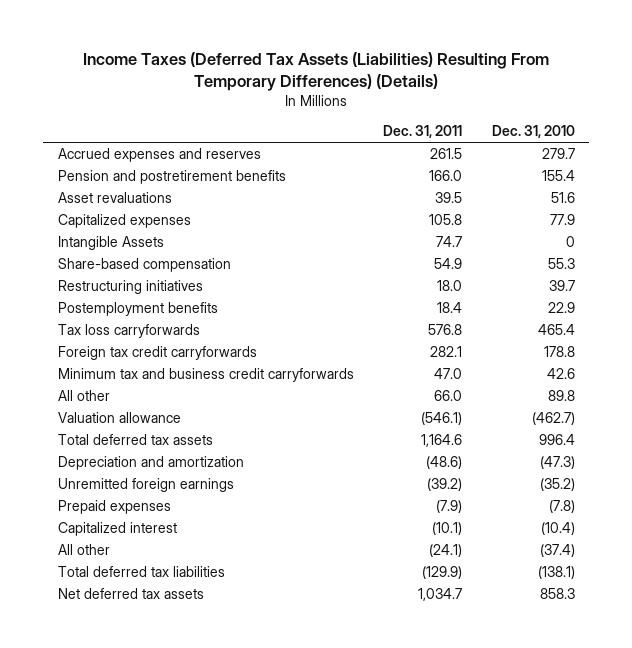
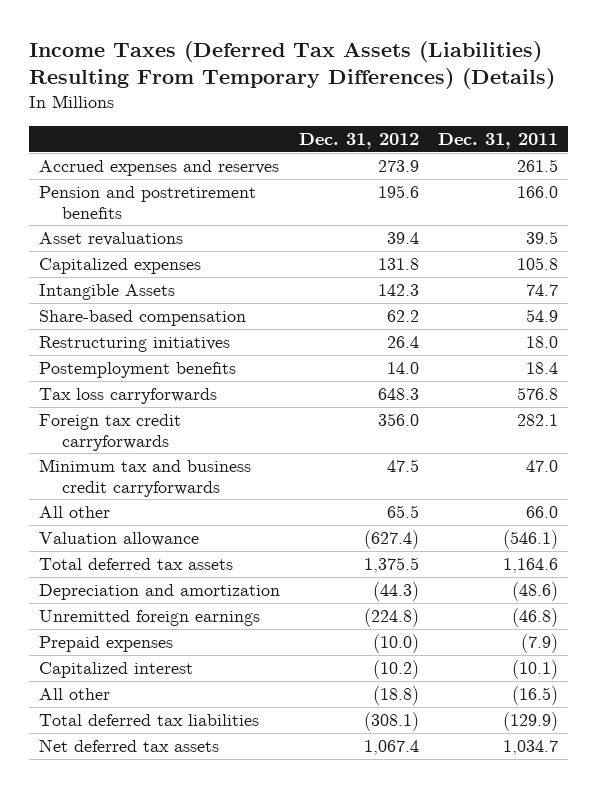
[491,125,575,139] Dec. 31, 2010 -> none
none -> [299,133,420,150] Dec. 31, 2012
[427,478,463,492] (39.2) -> [512,607,559,627] (46.8)
[429,544,463,558] (24.1) -> [512,685,559,705] (16.5)

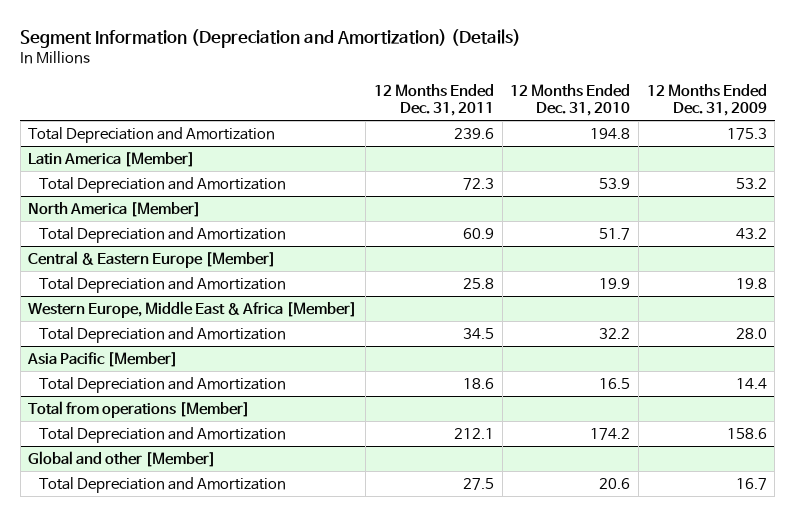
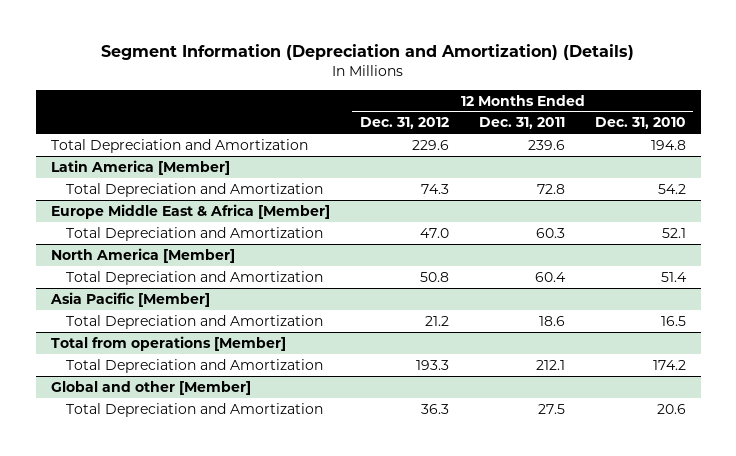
[646,83,767,116] 12 Months Ended Dec. 31, 2009 -> none
none -> [359,117,449,130] Dec. 31, 2012
[462,177,494,190] 72.3 -> [536,183,565,194] 72.8
[599,177,631,189] 53.9 -> [657,183,686,194] 54.2
none -> [50,203,330,219] Europe Middle East & Africa [Member]
none -> [65,226,323,241] Total Depreciation and Amortization
[28,250,277,268] Central & Eastern Europe [Member] -> none
[39,276,287,293] Total Depreciation and Amortization -> none
[28,300,358,318] Western Europe, Middle East & Africa [Member] -> none
[39,326,287,343] Total Depreciation and Amortization -> none
[462,227,494,239] 60.9 -> [534,271,566,282] 60.4
[599,227,631,240] 51.7 -> [660,271,687,282] 51.4

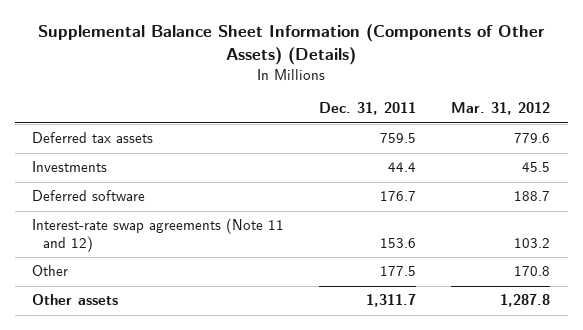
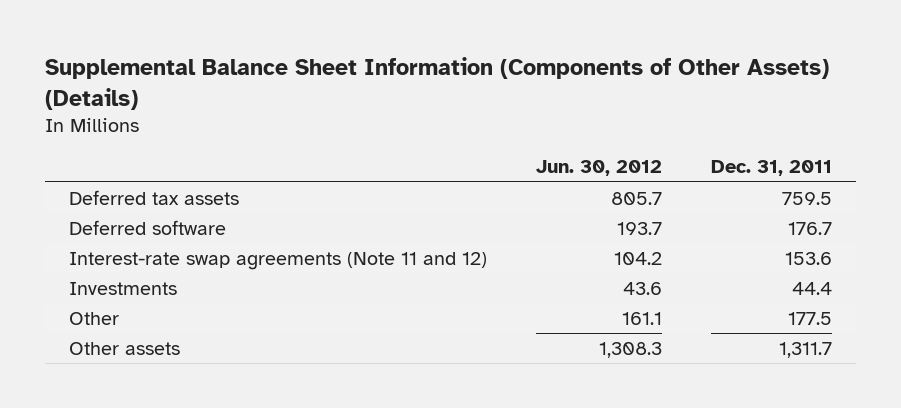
[451,102,551,116] Mar. 31, 2012 -> none
none -> [535,160,662,177] Jun. 30, 2012
[32,161,108,173] Investments -> [69,281,178,295] Investments

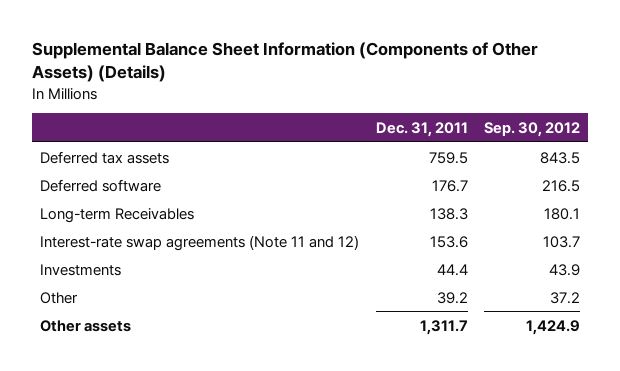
[535,160,662,177] Jun. 30, 2012 -> none
none -> [483,121,580,137] Sep. 30, 2012
none -> [40,207,195,223] Long-term Receivables
[787,311,832,325] 177.5 -> [436,291,468,304] 39.2

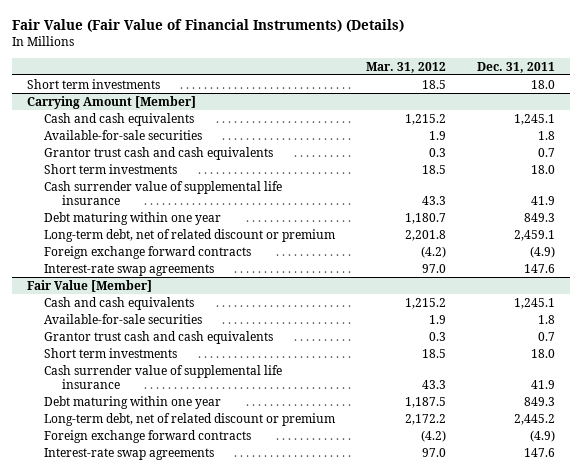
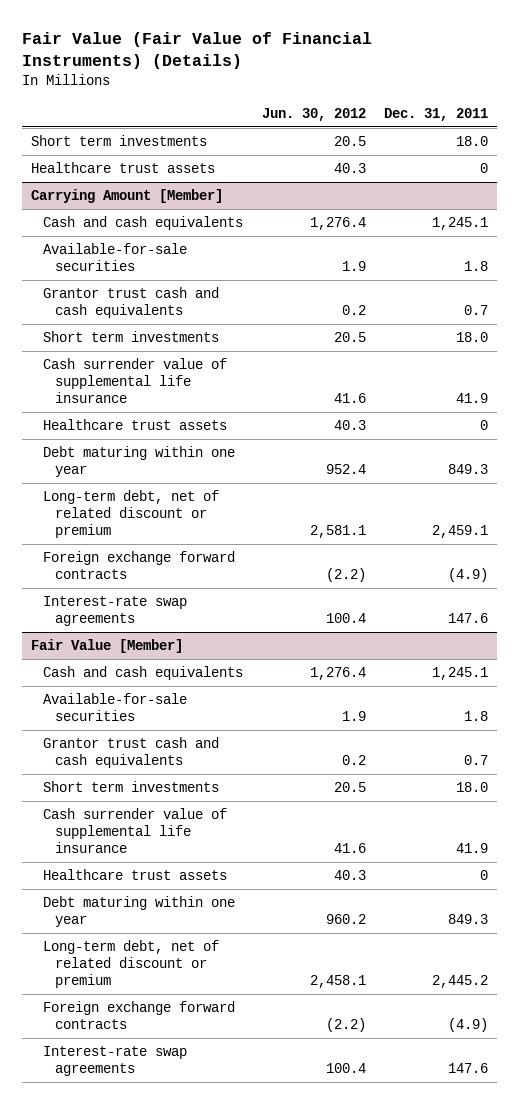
[366,61,447,73] Mar. 31, 2012 -> none
none -> [261,107,366,121] Jun. 30, 2012
none -> [30,162,215,174] Healthcare trust assets
none -> [43,419,228,431] Healthcare trust assets
none -> [43,869,228,881] Healthcare trust assets

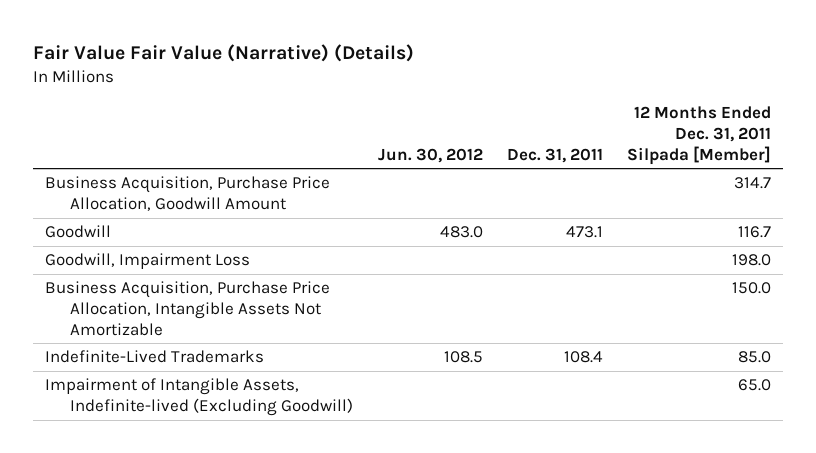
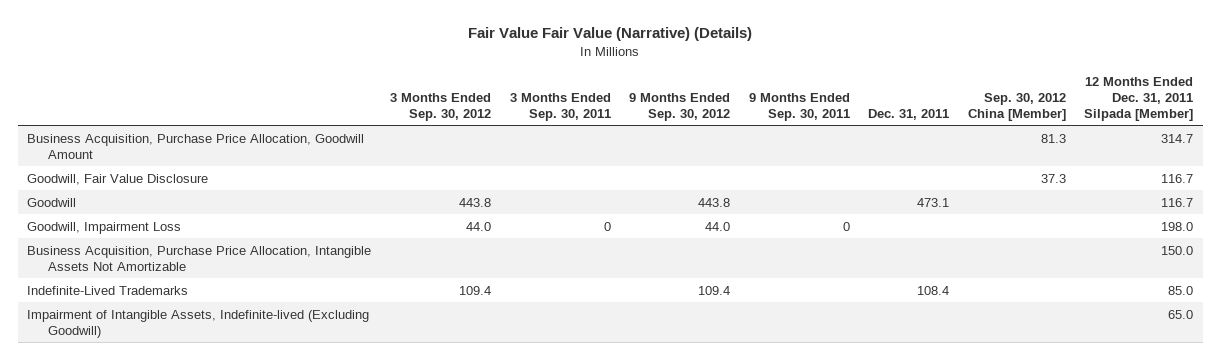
[377,147,483,163] Jun. 30, 2012 -> none
none -> [390,92,492,121] 3 Months Ended Sep. 30, 2012
none -> [509,92,611,121] 3 Months Ended Sep. 30, 2011
none -> [629,92,731,121] 9 Months Ended Sep. 30, 2012
none -> [748,92,850,121] 9 Months Ended Sep. 30, 2011
none -> [967,92,1066,121] Sep. 30, 2012 China [Member]
none -> [27,173,209,185] Goodwill, Fair Value Disclosure

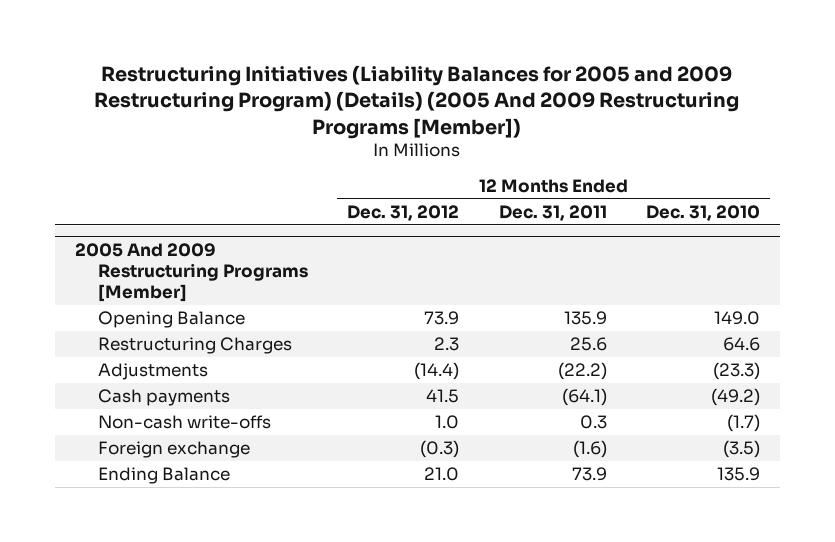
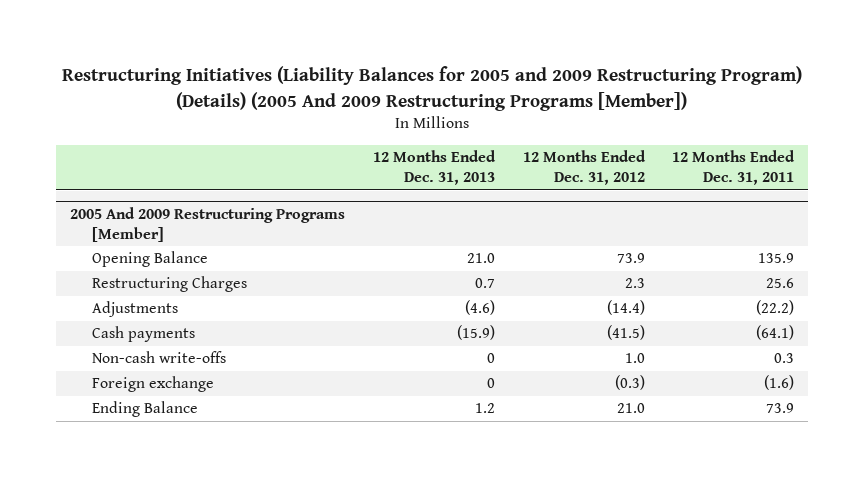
[646,204,761,221] Dec. 31, 2010 -> none
none -> [372,150,496,186] 12 Months Ended Dec. 31, 2013
[426,388,460,403] 41.5 -> [606,325,645,341] (41.5)

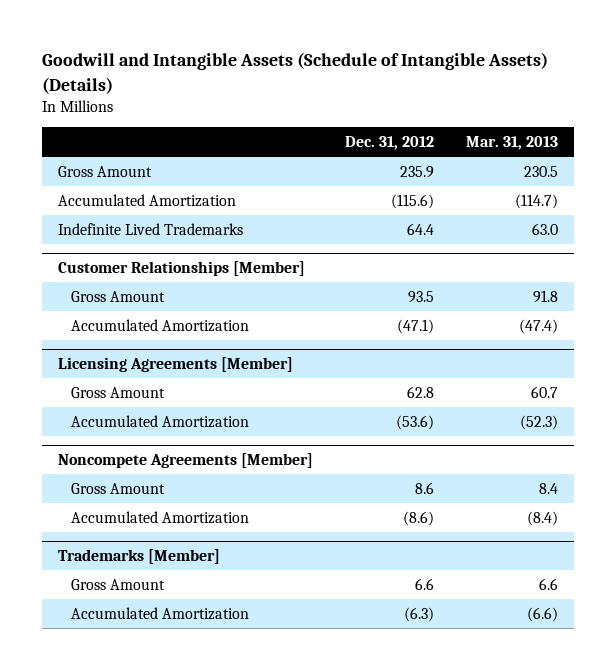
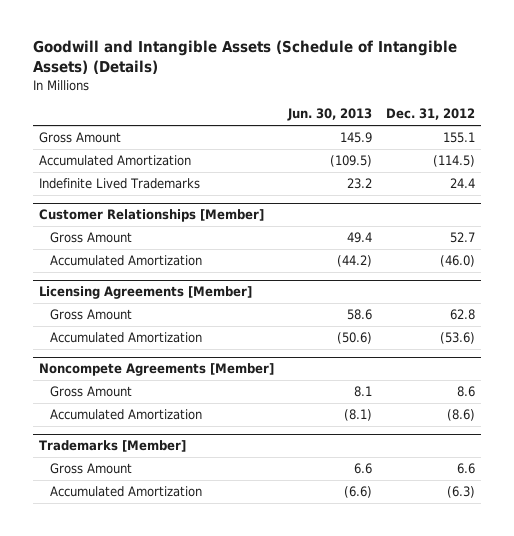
[466,136,559,151] Mar. 31, 2013 -> none
none -> [287,108,373,122] Jun. 30, 2013
[399,165,434,178] 235.9 -> [442,132,475,144] 155.1
[390,193,434,209] (115.6) -> [432,155,475,168] (114.5)
[406,222,434,235] 64.4 -> [449,178,475,189] 24.4
[407,290,434,303] 93.5 -> [449,232,475,244] 52.7
[396,318,434,334] (47.1) -> [439,255,475,268] (46.0)

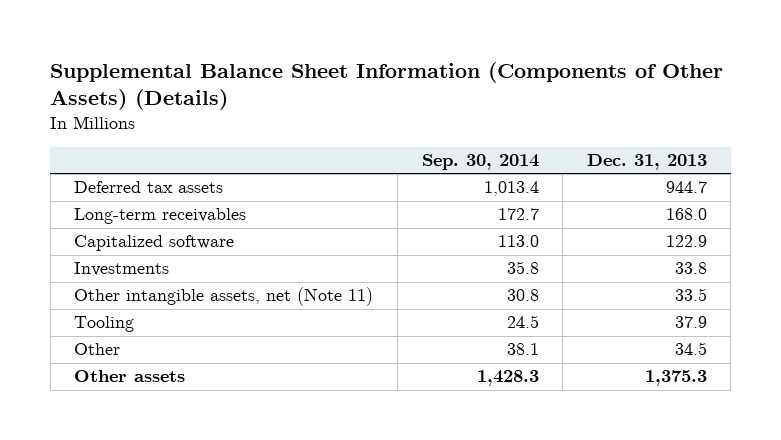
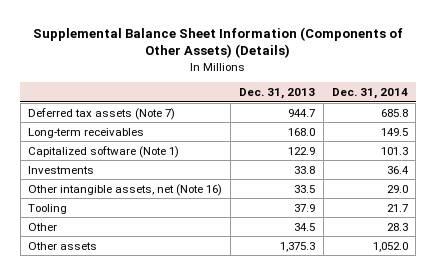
[421,154,539,171] Sep. 30, 2014 -> none
none -> [331,88,408,100] Dec. 31, 2014
[74,181,224,194] Deferred tax assets -> [28,107,176,120] Deferred tax assets (Note 7)
[74,235,235,252] Capitalized software -> [28,145,180,158] Capitalized software (Note 1)
[74,287,374,307] Other intangible assets, net (Note 11) -> [28,183,223,196] Other intangible assets, net (Note 16)

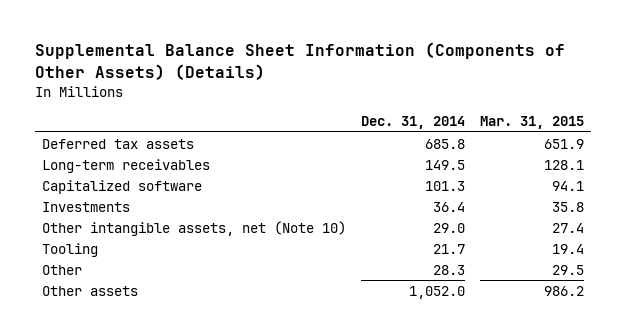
[238,88,315,100] Dec. 31, 2013 -> none
none -> [480,116,585,130] Mar. 31, 2015
[28,107,176,120] Deferred tax assets (Note 7) -> [42,138,195,149] Deferred tax assets
[28,145,180,158] Capitalized software (Note 1) -> [42,179,203,194] Capitalized software
[28,183,223,196] Other intangible assets, net (Note 16) -> [42,220,347,236] Other intangible assets, net (Note 10)

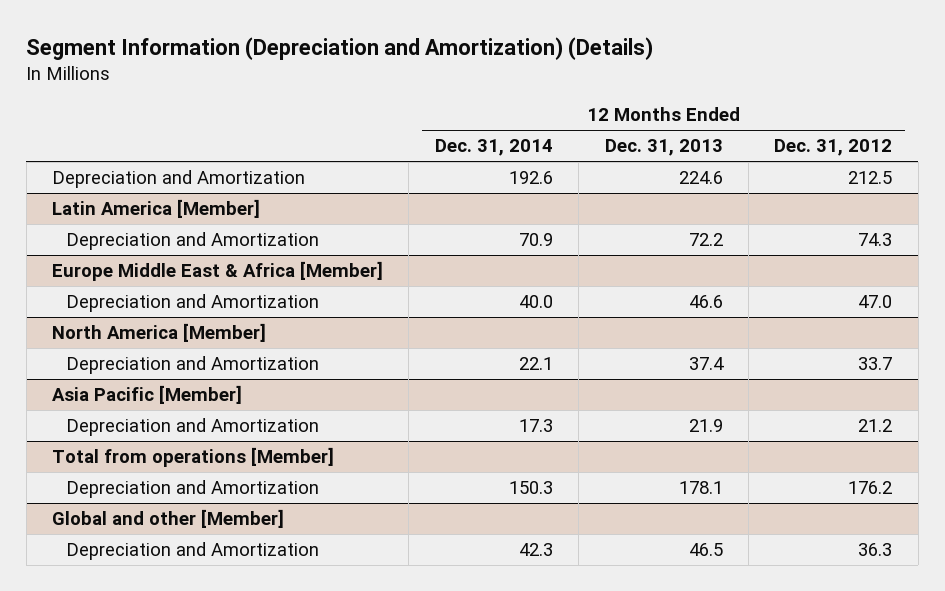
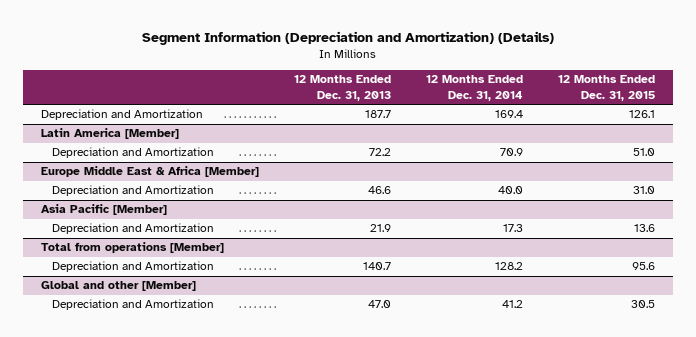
[774,139,893,157] Dec. 31, 2012 -> none
none -> [558,75,656,101] 12 Months Ended Dec. 31, 2015
[508,171,553,185] 192.6 -> [495,110,524,119] 169.4
[678,171,723,185] 224.6 -> [364,110,391,119] 187.7
[52,323,267,343] North America [Member] -> none
[65,356,319,375] Depreciation and Amortization -> none
[508,481,553,495] 150.3 -> [495,262,524,271] 128.2
[678,481,723,495] 178.1 -> [362,262,391,271] 140.7
[518,543,553,557] 42.3 -> [502,300,524,309] 41.2
[688,543,723,557] 46.5 -> [367,300,391,309] 47.0

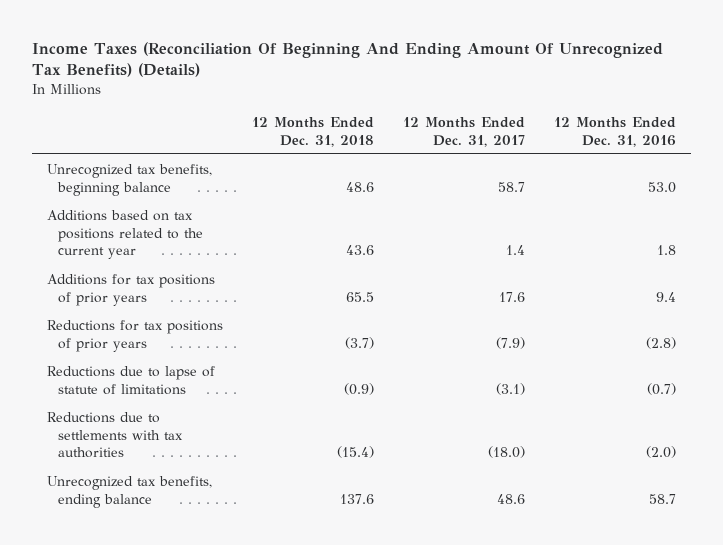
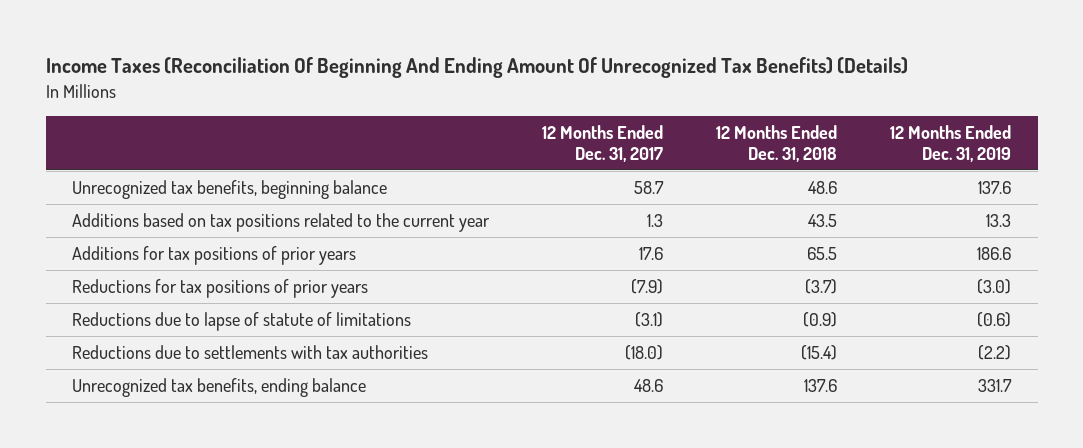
[554,116,677,147] 12 Months Ended Dec. 31, 2016 -> none
none -> [890,124,1012,162] 12 Months Ended Dec. 31, 2019
[345,245,374,256] 43.6 -> [808,213,838,227] 43.5
[506,245,526,256] 1.4 -> [647,213,664,227] 1.3

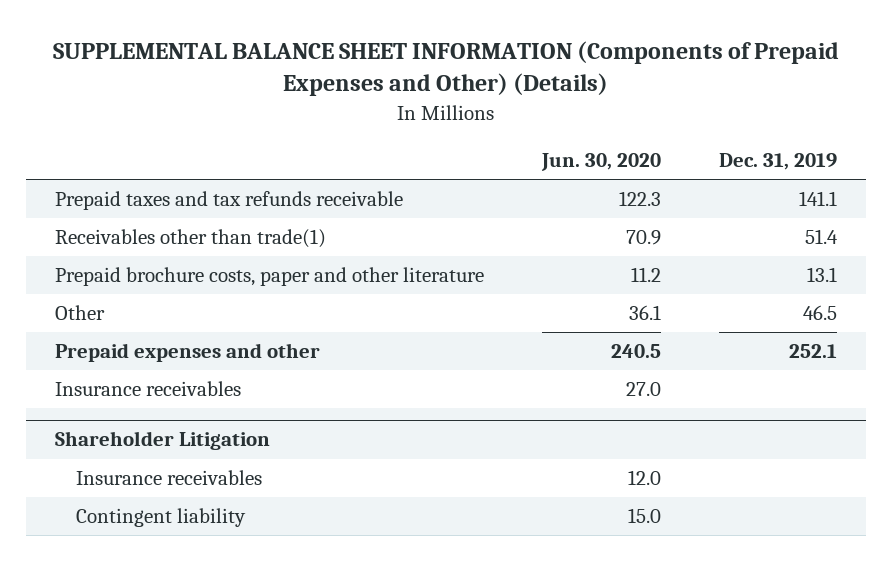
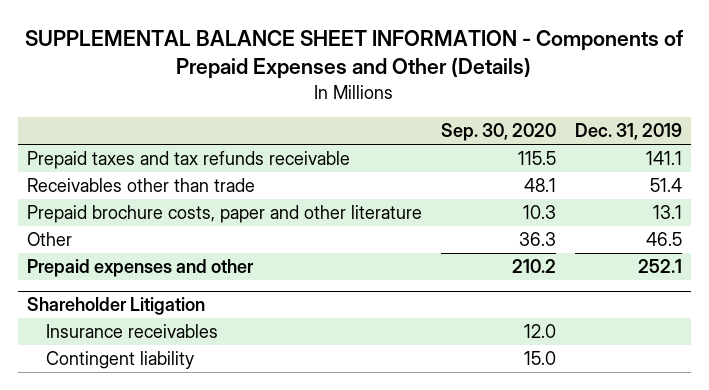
[53,40,840,97] SUPPLEMENTAL BALANCE SHEET INFORMATION (Components of Prepaid Expenses and Other) (Details) -> [25,30,684,80] SUPPLEMENTAL BALANCE SHEET INFORMATION - Components of Prepaid Expenses and Other (Details)
[541,153,662,172] Jun. 30, 2020 -> none
none -> [440,123,556,142] Sep. 30, 2020
[55,229,327,249] Receivables other than trade(1) -> [27,178,256,193] Receivables other than trade
[55,381,242,397] Insurance receivables -> none

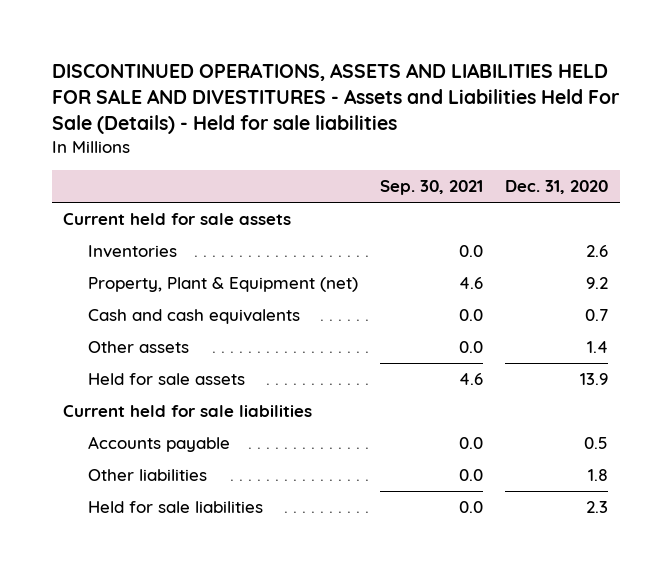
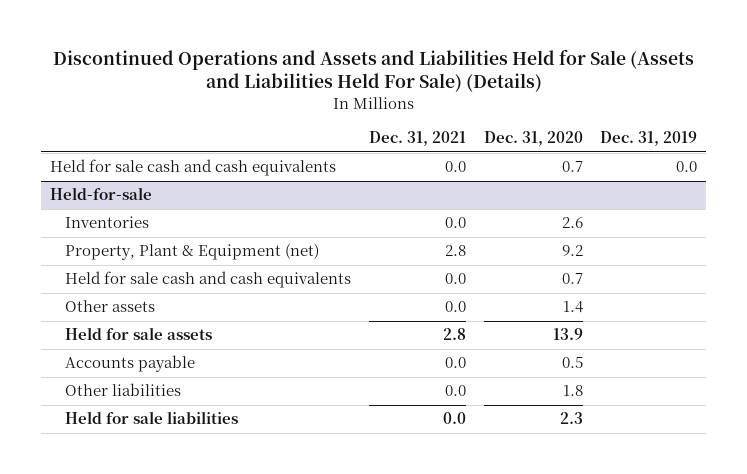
[51,62,620,135] DISCONTINUED OPERATIONS, ASSETS AND LIABILITIES HELD FOR SALE AND DIVESTITURES - Assets and Liabilities Held For Sale (Details) - Held for sale liabilities -> [52,48,694,93] Discontinued Operations and Assets and Liabilities Held for Sale (Assets and Liabilities Held For Sale) (Details)
[380,180,484,196] Sep. 30, 2021 -> none
none -> [368,131,466,147] Dec. 31, 2021
none -> [600,131,698,147] Dec. 31, 2019
[62,213,291,226] Current held for sale assets -> none
none -> [50,159,337,177] Held for sale cash and cash equivalents
none -> [50,187,153,201] Held-for-sale
[87,309,300,325] Cash and cash equivalents -> [65,271,352,289] Held for sale cash and cash equivalents
[62,405,312,418] Current held for sale liabilities -> none

